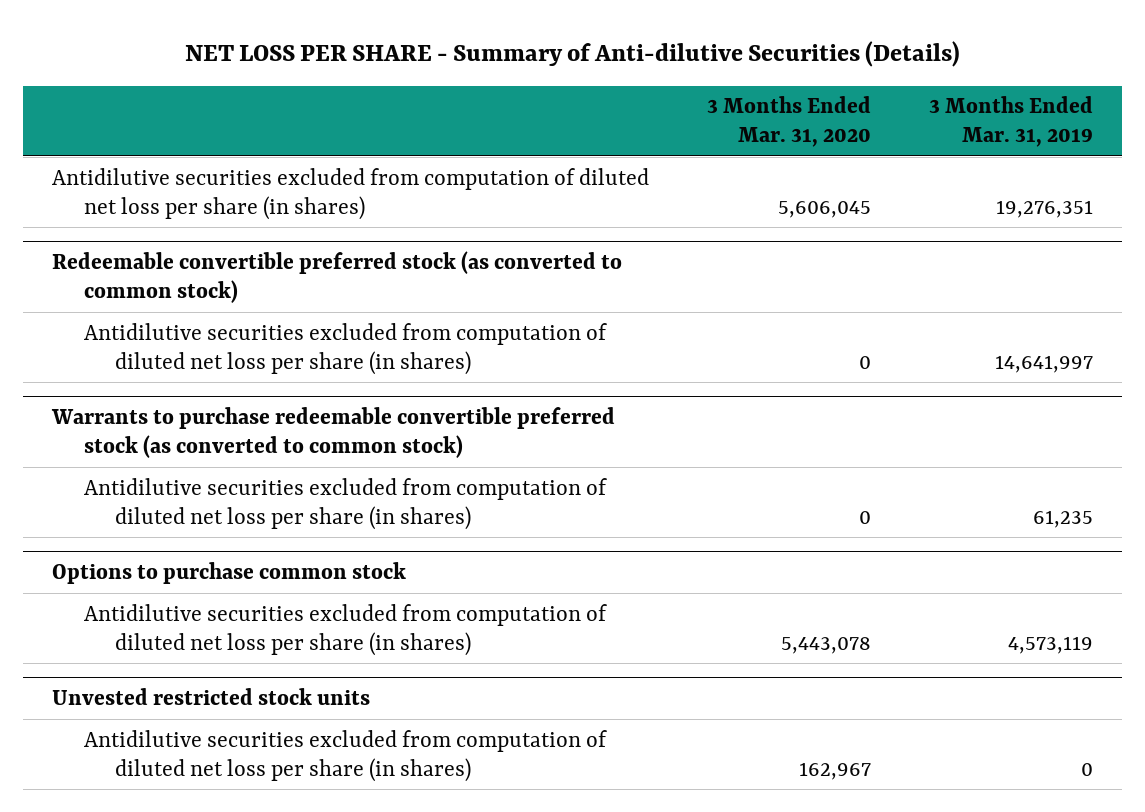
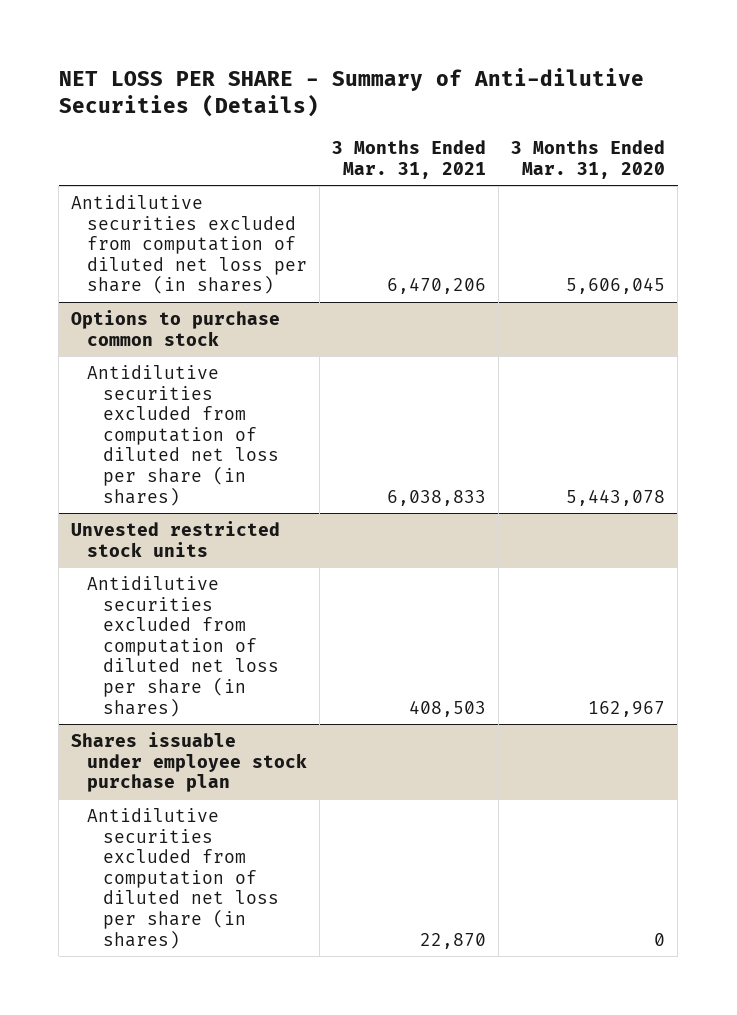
[929,96,1094,148] 3 Months Ended Mar. 31, 2019 -> none
none -> [332,140,487,179] 3 Months Ended Mar. 31, 2021
[52,251,623,304] Redeemable convertible preferred stock (as converted to common stock) -> none
[83,322,607,375] Antidilutive securities excluded from computation of diluted net loss per share (in shares) -> none
[51,407,616,459] Warrants to purchase redeemable convertible preferred stock (as converted to common stock) -> none
[83,477,607,530] Antidilutive securities excluded from computation of diluted net loss per share (in shares) -> none
none -> [71,732,307,793] Shares issuable under employee stock purchase plan
none -> [86,808,279,949] Antidilutive securities excluded from computation of diluted net loss per share (in shares)

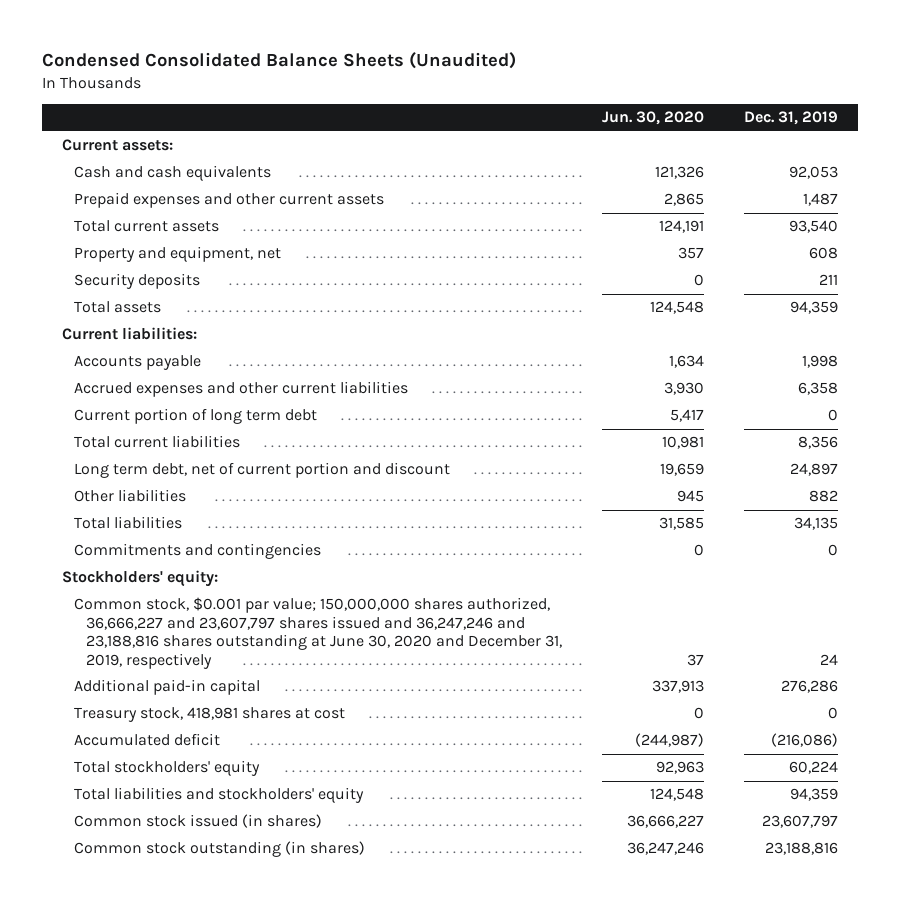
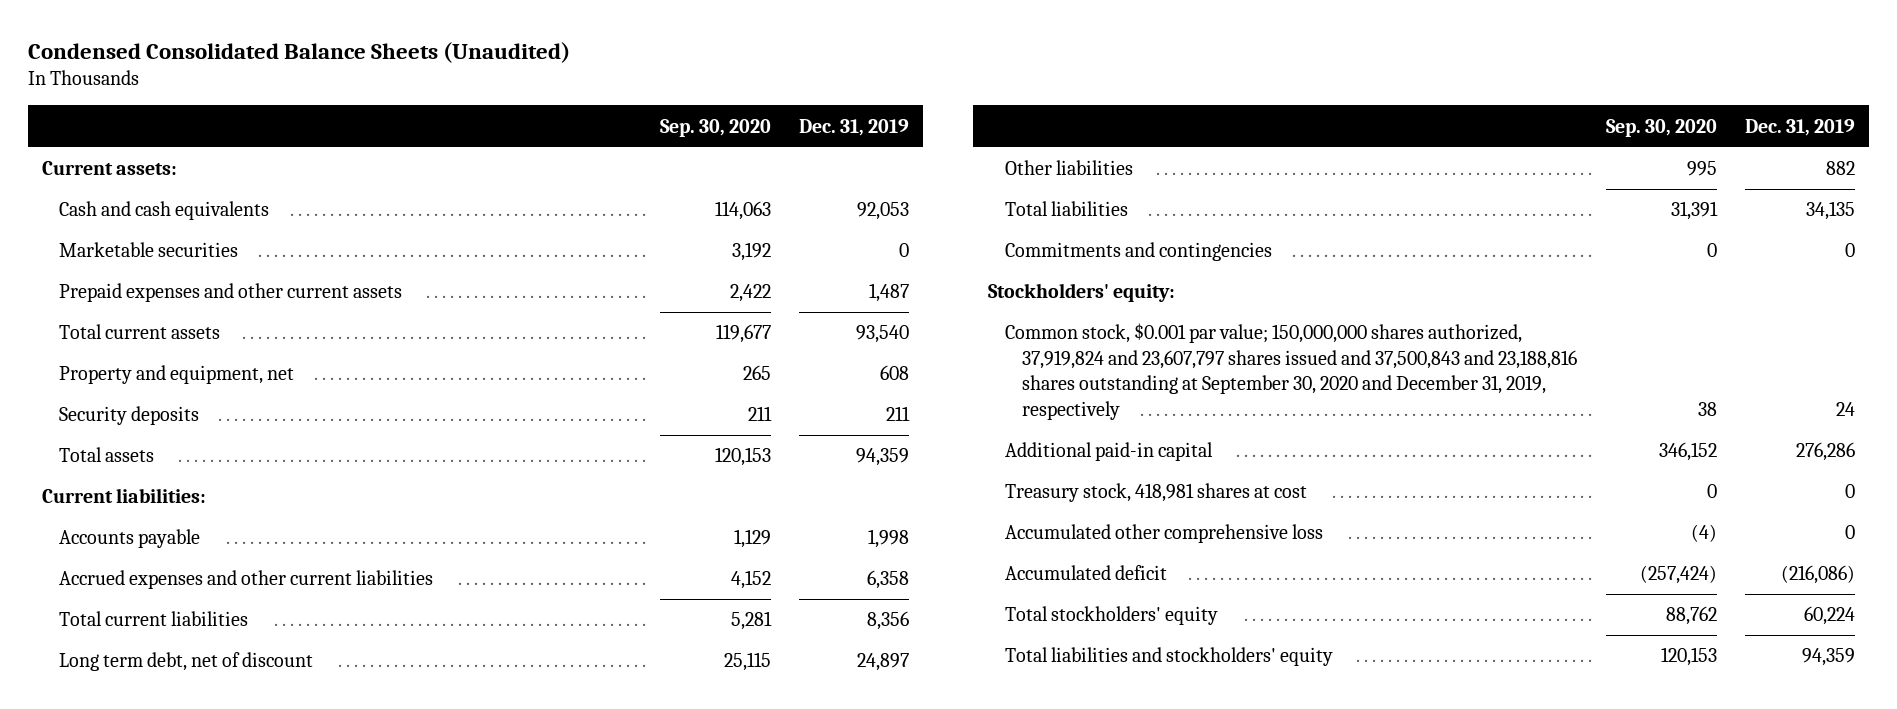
[601,111,704,126] Jun. 30, 2020 -> none
none -> [659,118,771,137] Sep. 30, 2020
none -> [59,242,239,258] Marketable securities
[73,408,317,425] Current portion of long term debt -> none
[73,462,450,479] Long term debt, net of current portion and discount -> [59,652,314,672] Long term debt, net of discount
[73,597,562,669] Common stock, $0.001 par value; 150,000,000 shares authorized, 36,666,227 and 23,607,797 shares issued and 36,247,246 and 23,188,816 shares outstanding at June 30, 2020 and December 31, 2019, respectively -> [1004,323,1578,420] Common stock, $0.001 par value; 150,000,000 shares authorized, 37,919,824 and 23,607,797 shares issued and 37,500,843 and 23,188,816 shares outstanding at September 30, 2020 and December 31, 2019, respectively
none -> [1004,524,1323,544] Accumulated other comprehensive loss
[73,814,322,829] Common stock issued (in shares) -> none
[73,841,365,858] Common stock outstanding (in shares) -> none

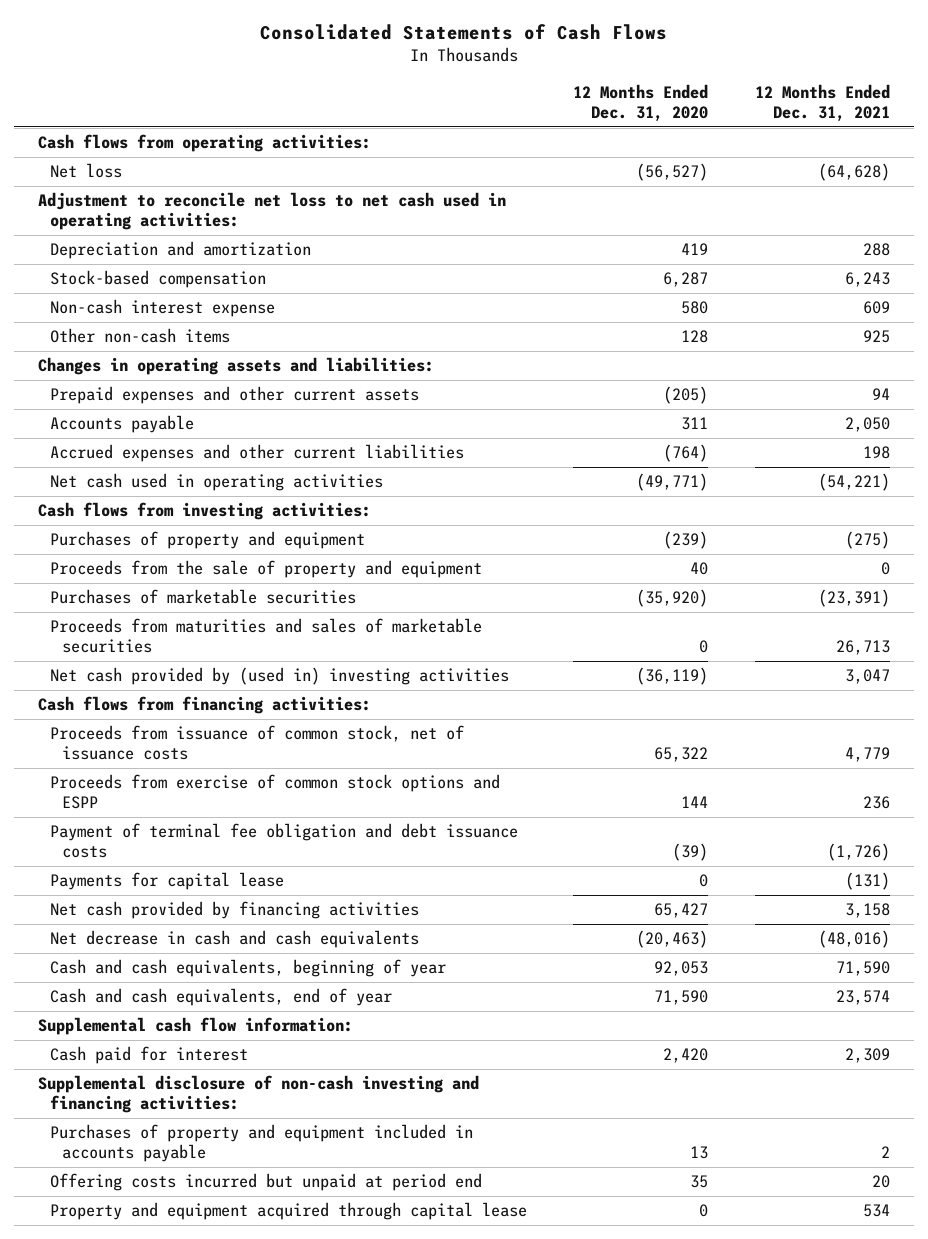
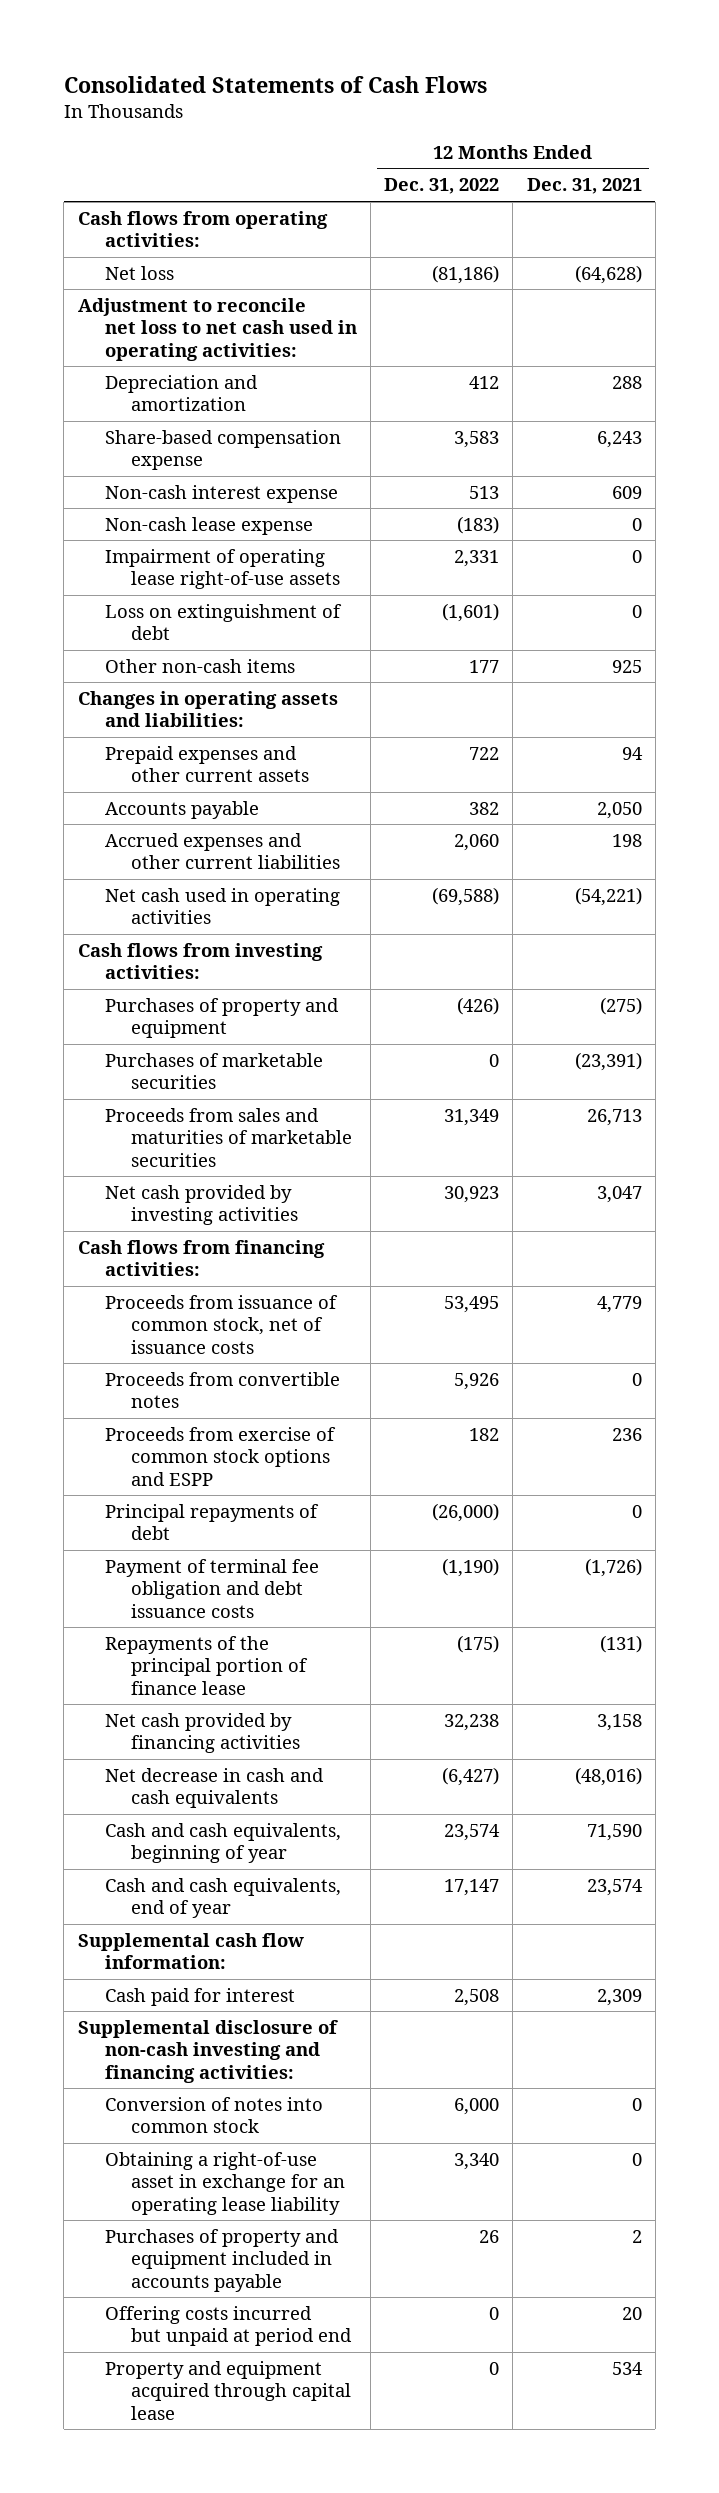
[573,83,709,123] 12 Months Ended Dec. 31, 2020 -> none
none -> [384,178,500,195] Dec. 31, 2022
[49,270,266,289] Stock-based compensation -> [104,429,341,471] Share-based compensation expense
none -> [104,516,313,535] Non-cash lease expense
none -> [104,548,341,590] Impairment of operating lease right-of-use assets
none -> [104,603,342,641] Loss on extinguishment of debt
[49,560,482,579] Proceeds from the sale of property and equipment -> none
[49,618,482,654] Proceeds from maturities and sales of marketable securities -> [104,1107,353,1167] Proceeds from sales and maturities of marketable securities
[49,667,509,686] Net cash provided by (used in) investing activities -> [104,1184,299,1226] Net cash provided by investing activities
none -> [104,1371,340,1409] Proceeds from convertible notes
none -> [104,1503,319,1541] Principal repayments of debt
[49,872,284,891] Payments for capital lease -> [104,1635,309,1695] Repayments of the principal portion of finance lease
none -> [104,2096,323,2134] Conversion of notes into common stock
none -> [104,2151,346,2215] Obtaining a right-of-use asset in exchange for an operating lease liability

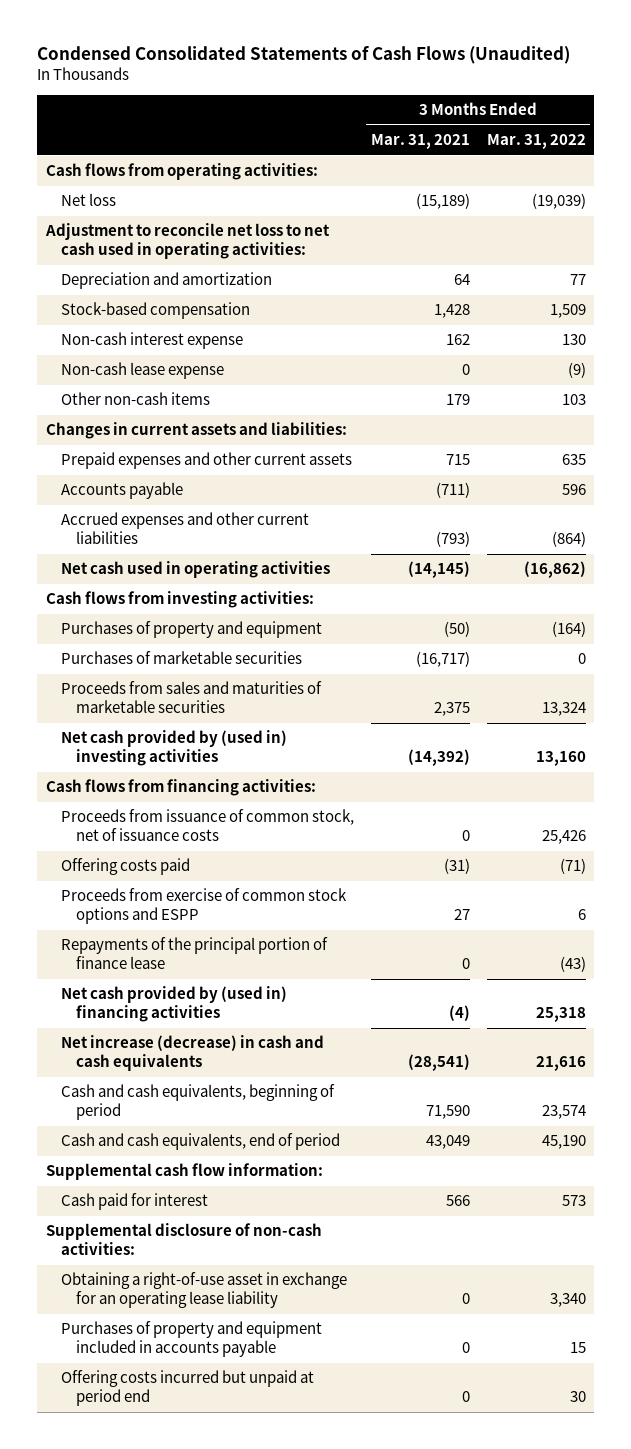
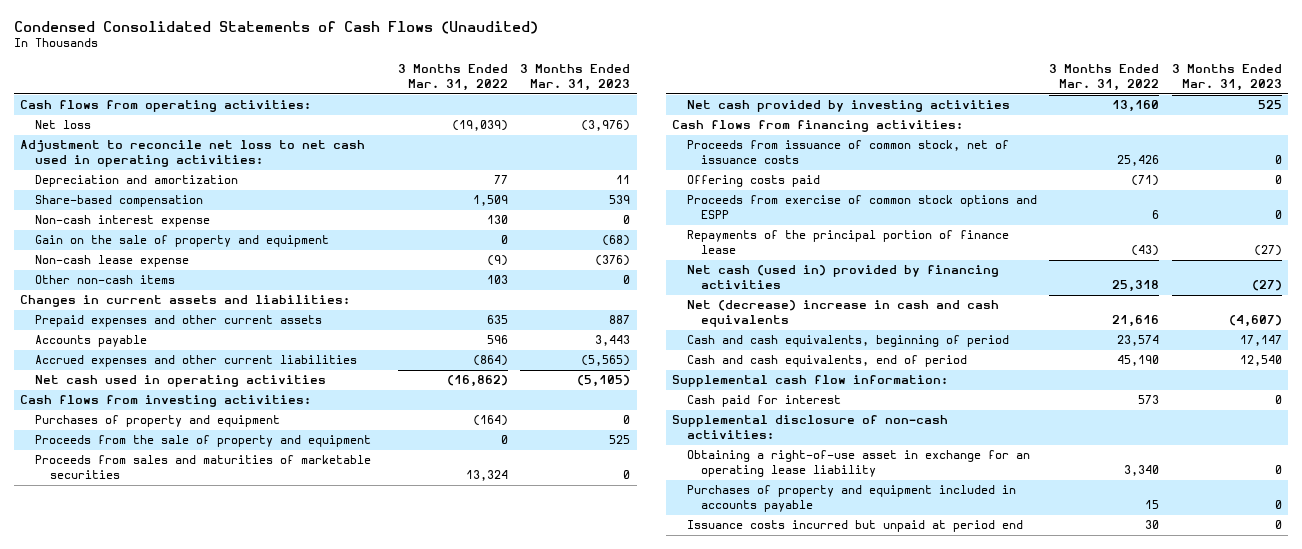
[370,134,470,150] Mar. 31, 2021 -> none
none -> [520,64,631,92] 3 Months Ended Mar. 31, 2023
[60,302,250,320] Stock-based compensation -> [34,195,203,208] Share-based compensation
none -> [34,235,329,248] Gain on the sale of property and equipment
[60,651,302,665] Purchases of marketable securities -> none
none -> [34,435,371,448] Proceeds from the sale of property and equipment
[60,730,287,767] Net cash provided by (used in) investing activities -> [686,100,1010,113] Net cash provided by investing activities
[60,986,287,1023] Net cash provided by (used in) financing activities -> [686,265,999,290] Net cash (used in) provided by financing activities
[60,1035,324,1072] Net increase (decrease) in cash and cash equivalents -> [686,300,999,328] Net (decrease) increase in cash and cash equivalents
[60,1370,314,1407] Offering costs incurred but unpaid at period end -> [686,520,1023,533] Issuance costs incurred but unpaid at period end

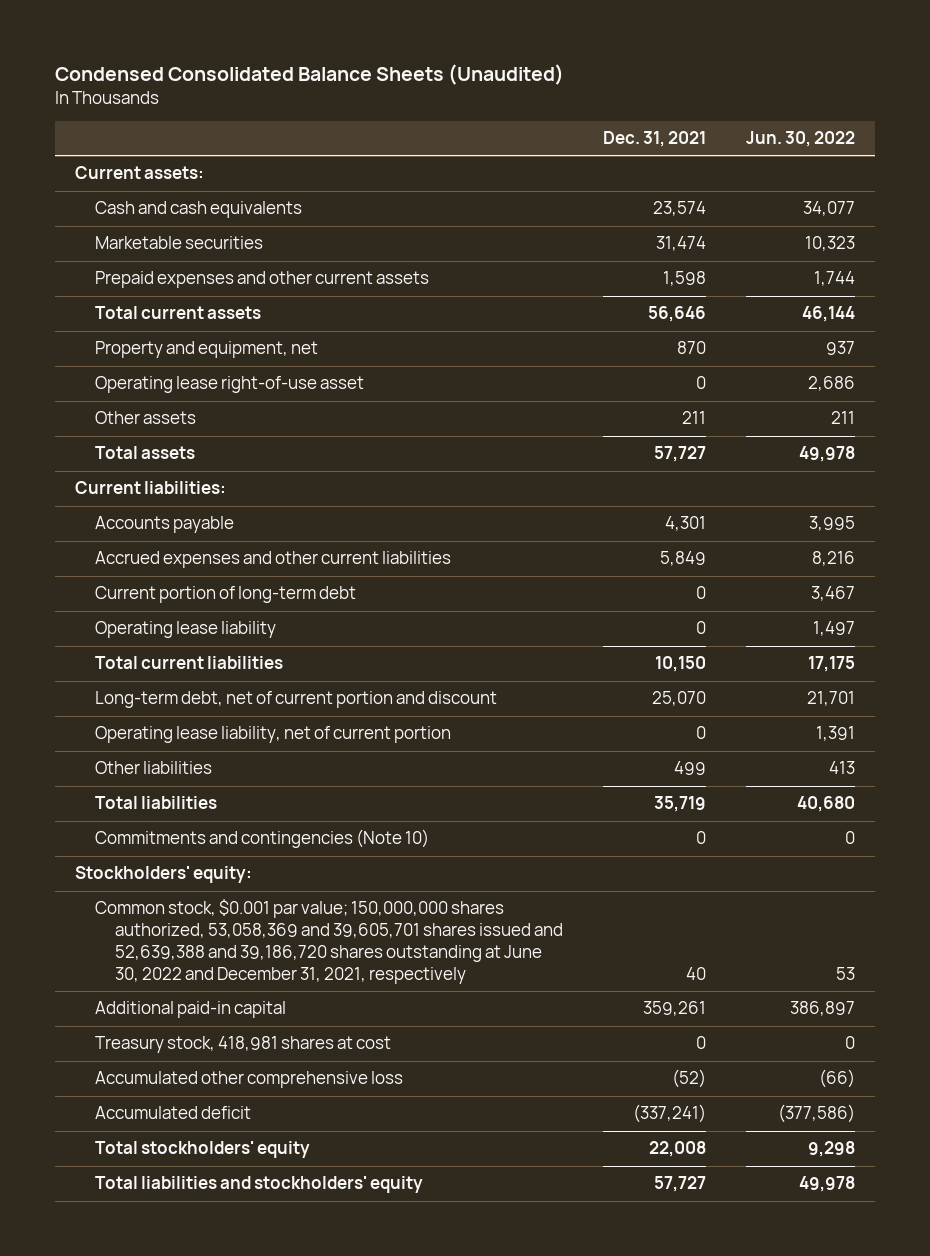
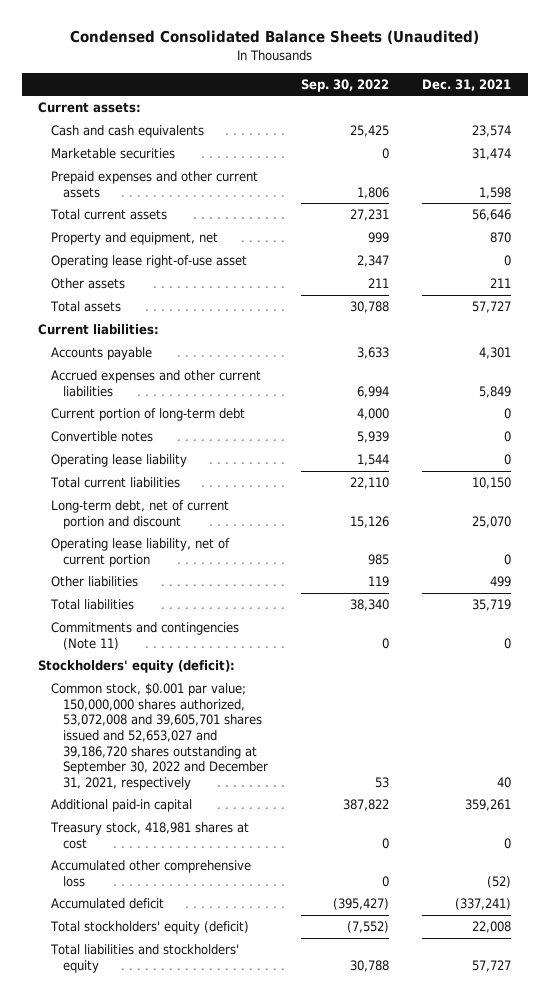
[746,131,856,148] Jun. 30, 2022 -> none
none -> [301,78,390,92] Sep. 30, 2022
none -> [50,431,153,443] Convertible notes
[95,829,430,849] Commitments and contingencies (Note 10) -> [50,622,239,650] Commitments and contingencies (Note 11)
[75,866,253,884] Stockholders' equity: -> [38,660,236,674] Stockholders' equity (deficit):
[95,899,564,984] Common stock, $0.001 par value; 150,000,000 shares authorized, 53,058,369 and 39,605,701 shares issued and 52,639,388 and 39,186,720 shares outstanding at June 30, 2022 and December 31, 2021, respectively -> [50,683,269,791] Common stock, $0.001 par value; 150,000,000 shares authorized, 53,072,008 and 39,605,701 shares issued and 52,653,027 and 39,186,720 shares outstanding at September 30, 2022 and December 31, 2021, respectively
[95,1141,311,1159] Total stockholders' equity -> [49,921,249,935] Total stockholders' equity (deficit)

